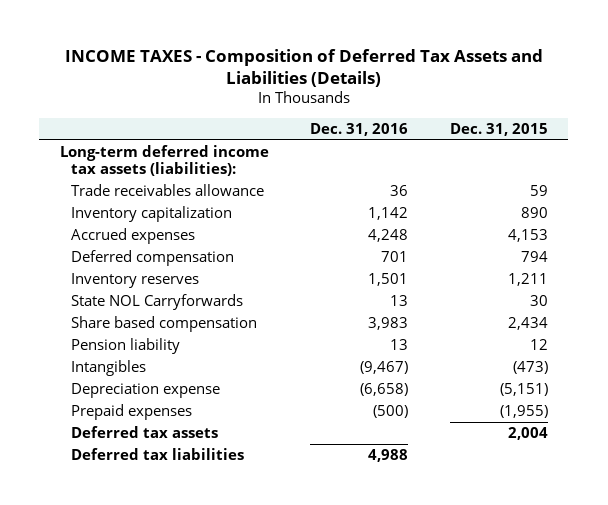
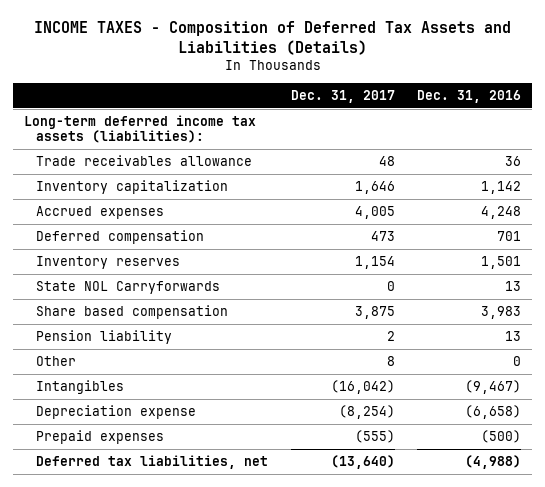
[449,123,548,137] Dec. 31, 2015 -> none
none -> [290,89,395,103] Dec. 31, 2017
none -> [36,356,77,367] Other
[70,426,218,439] Deferred tax assets -> none
[70,448,244,461] Deferred tax liabilities -> [36,455,269,470] Deferred tax liabilities, net
[368,449,409,463] 4,988 -> [465,455,522,470] (4,988)

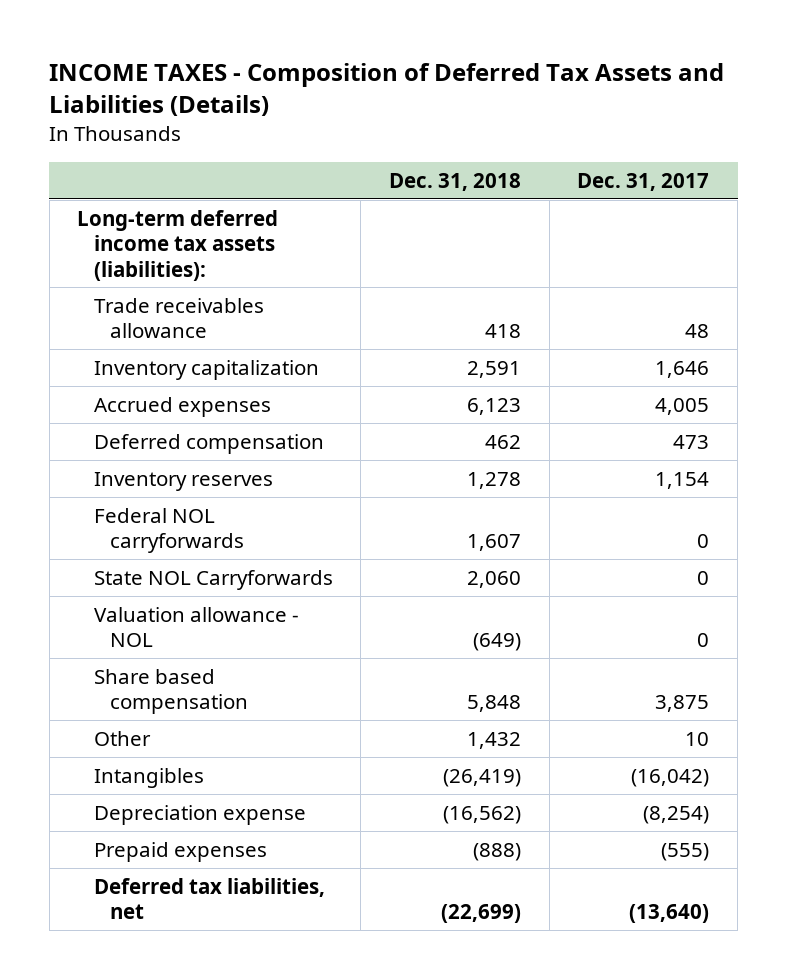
[417,89,522,103] Dec. 31, 2016 -> none
none -> [389,172,522,191] Dec. 31, 2018
none -> [93,507,245,554] Federal NOL carryforwards
none -> [93,606,299,648] Valuation allowance - NOL
[36,330,173,345] Pension liability -> none
[386,356,395,367] 8 -> [685,731,710,746] 10

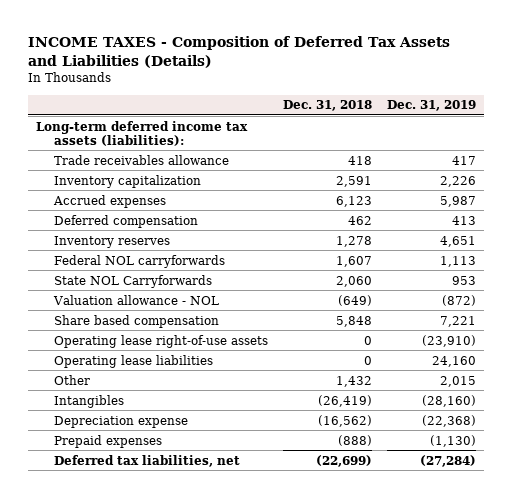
[577,172,710,191] Dec. 31, 2017 -> none
none -> [387,100,477,112] Dec. 31, 2019
none -> [54,334,269,348] Operating lease right-of-use assets
none -> [54,354,214,368] Operating lease liabilities

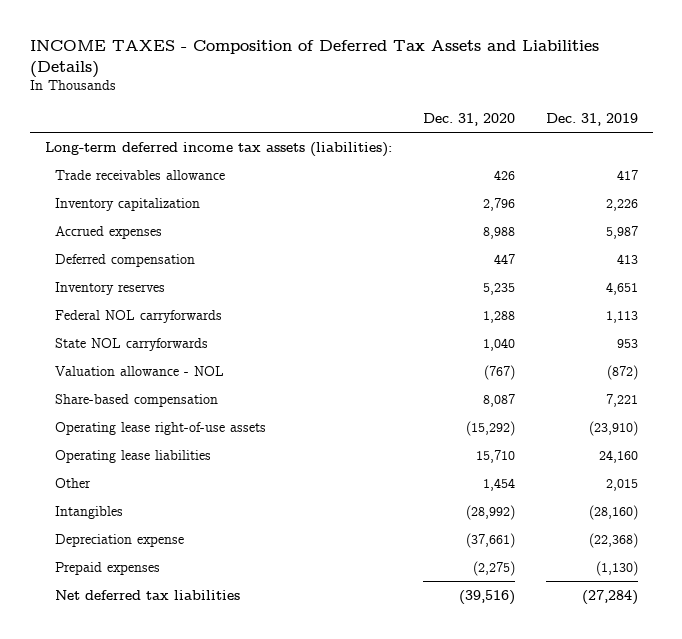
[283,100,373,112] Dec. 31, 2018 -> none
none -> [422,112,515,126] Dec. 31, 2020
[54,274,213,288] State NOL Carryforwards -> [55,337,209,351] State NOL carryforwards
[54,314,220,328] Share based compensation -> [55,393,219,407] Share-based compensation
[54,454,241,467] Deferred tax liabilities, net -> [55,589,241,600] Net deferred tax liabilities

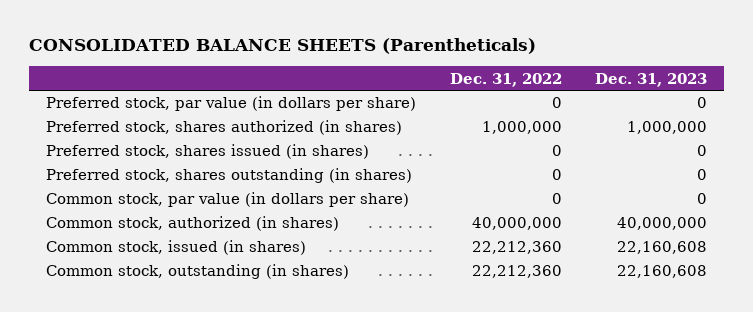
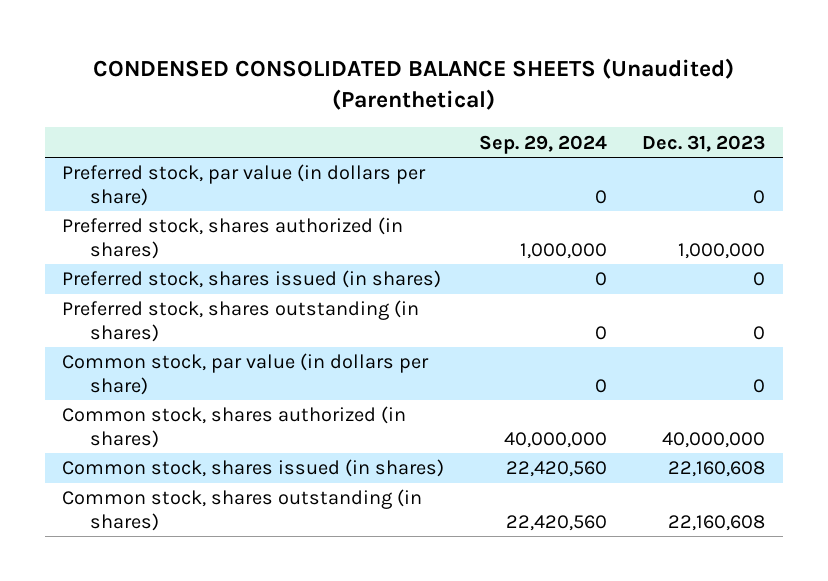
[28,38,536,55] CONSOLIDATED BALANCE SHEETS (Parentheticals) -> [92,57,734,111] CONDENSED CONSOLIDATED BALANCE SHEETS (Unaudited) (Parenthetical)
[449,72,562,87] Dec. 31, 2022 -> none
none -> [479,134,608,154] Sep. 29, 2024
[45,216,339,232] Common stock, authorized (in shares) -> [62,406,407,448] Common stock, shares authorized (in shares)
[45,240,306,256] Common stock, issued (in shares) -> [62,459,445,478] Common stock, shares issued (in shares)
[45,264,349,280] Common stock, outstanding (in shares) -> [62,489,423,531] Common stock, shares outstanding (in shares)

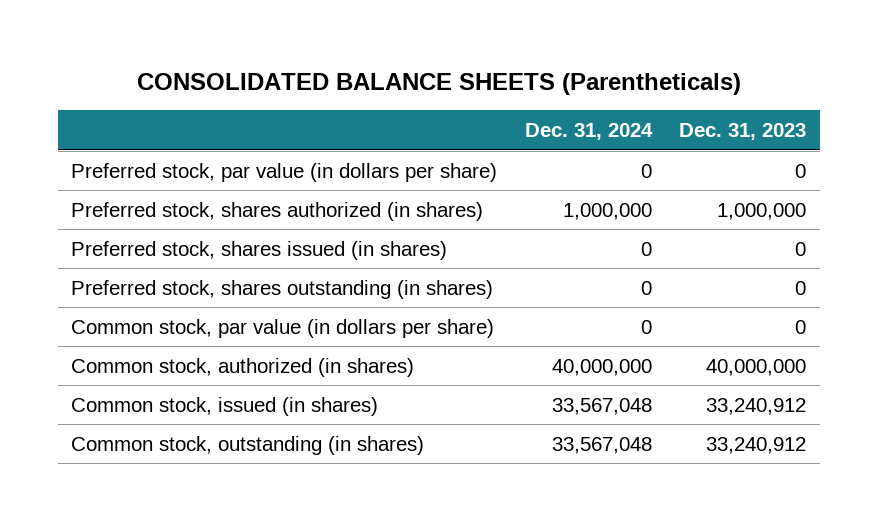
[92,57,734,111] CONDENSED CONSOLIDATED BALANCE SHEETS (Unaudited) (Parenthetical) -> [136,72,741,95] CONSOLIDATED BALANCE SHEETS (Parentheticals)
[479,134,608,154] Sep. 29, 2024 -> none
none -> [524,123,653,141] Dec. 31, 2024
[62,406,407,448] Common stock, shares authorized (in shares) -> [71,357,415,377] Common stock, authorized (in shares)
[62,459,445,478] Common stock, shares issued (in shares) -> [71,396,379,416] Common stock, issued (in shares)
[668,461,766,478] 22,160,608 -> [705,397,806,415] 33,240,912
[62,489,423,531] Common stock, shares outstanding (in shares) -> [71,435,425,455] Common stock, outstanding (in shares)
[668,514,766,531] 22,160,608 -> [705,436,806,454] 33,240,912

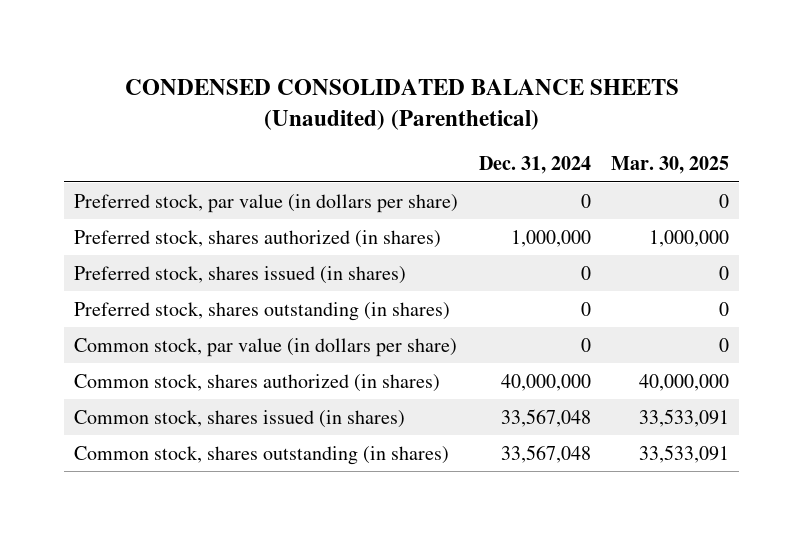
[136,72,741,95] CONSOLIDATED BALANCE SHEETS (Parentheticals) -> [124,78,679,130] CONDENSED CONSOLIDATED BALANCE SHEETS (Unaudited) (Parenthetical)
[678,123,806,141] Dec. 31, 2023 -> none
none -> [610,156,729,175] Mar. 30, 2025
[71,357,415,377] Common stock, authorized (in shares) -> [74,373,441,392] Common stock, shares authorized (in shares)
[71,396,379,416] Common stock, issued (in shares) -> [74,409,406,428] Common stock, shares issued (in shares)
[71,435,425,455] Common stock, outstanding (in shares) -> [74,445,450,465] Common stock, shares outstanding (in shares)

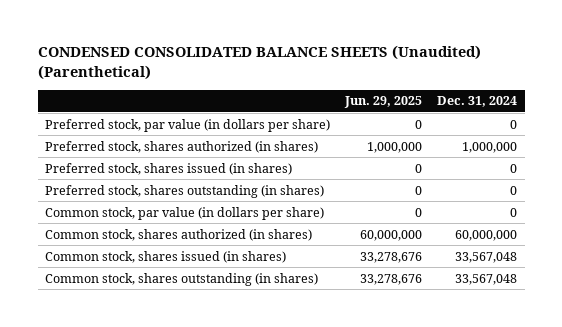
[610,156,729,175] Mar. 30, 2025 -> none
none -> [344,96,423,109] Jun. 29, 2025
[500,373,591,391] 40,000,000 -> [455,229,518,241] 60,000,000

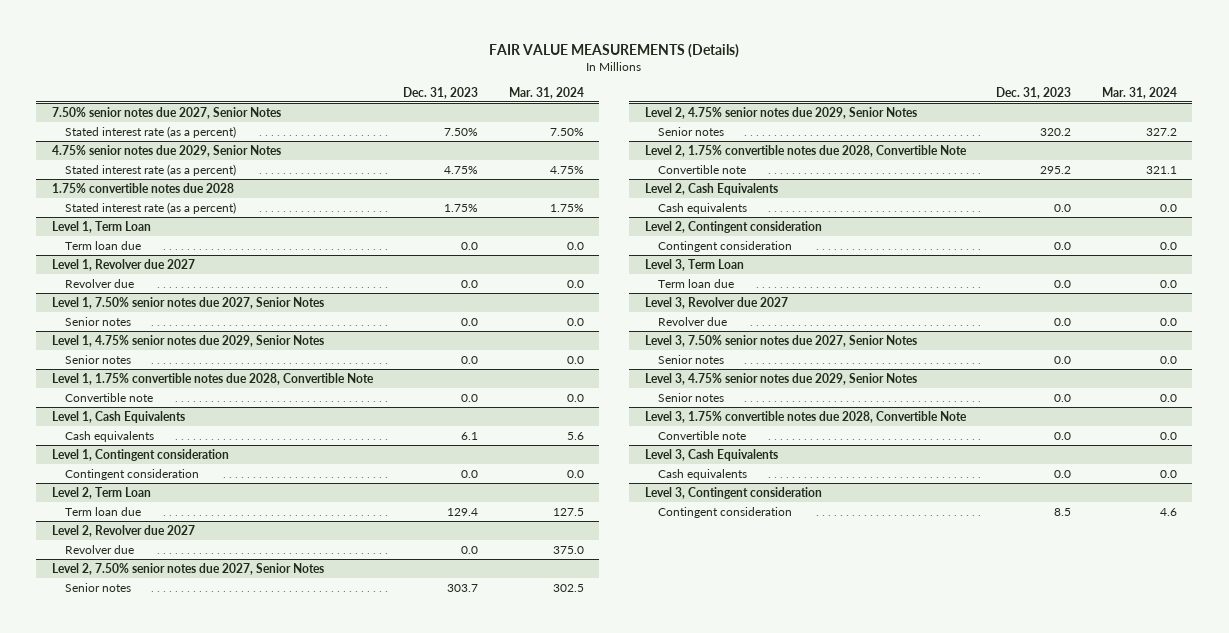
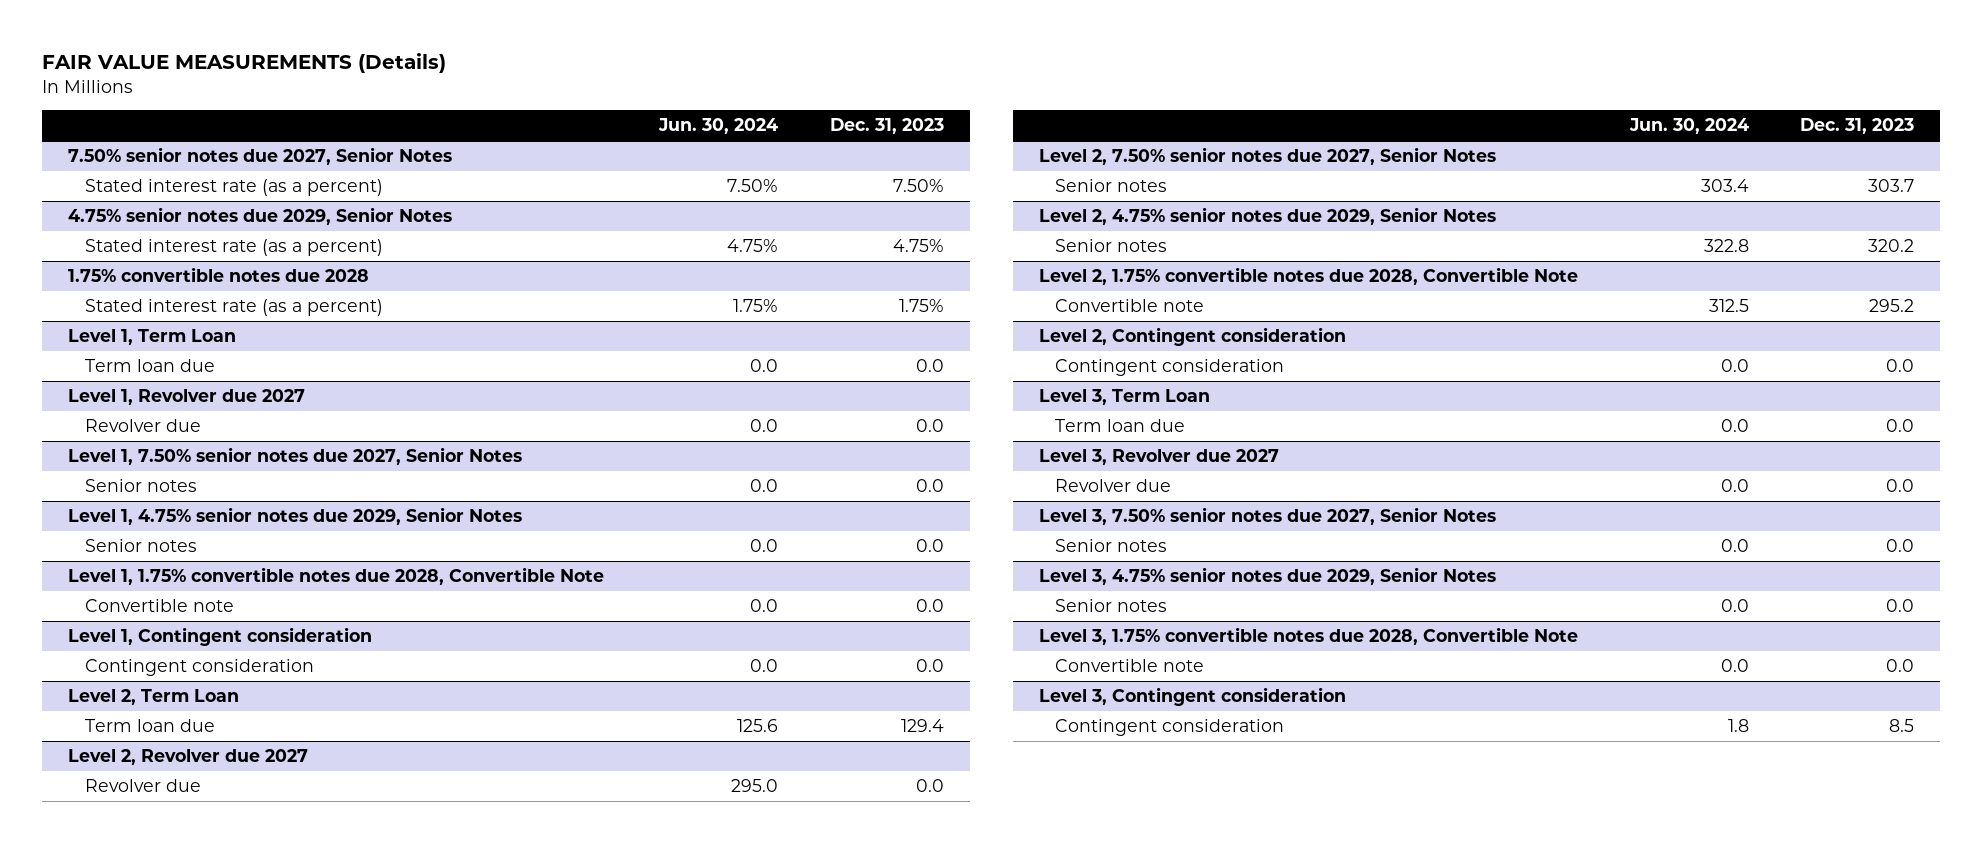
[509,86,585,99] Mar. 31, 2024 -> none
none -> [658,118,779,135] Jun. 30, 2024
[51,410,185,423] Level 1, Cash Equivalents -> none
[64,430,154,442] Cash equivalents -> none
[644,182,778,195] Level 2, Cash Equivalents -> none
[657,202,747,214] Cash equivalents -> none
[644,448,778,461] Level 3, Cash Equivalents -> none
[657,468,747,480] Cash equivalents -> none

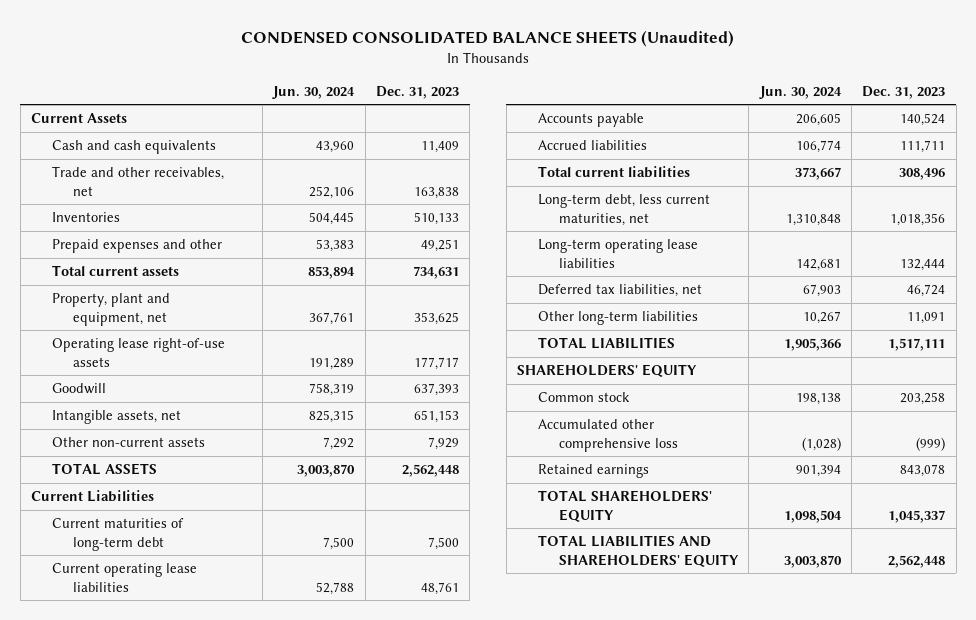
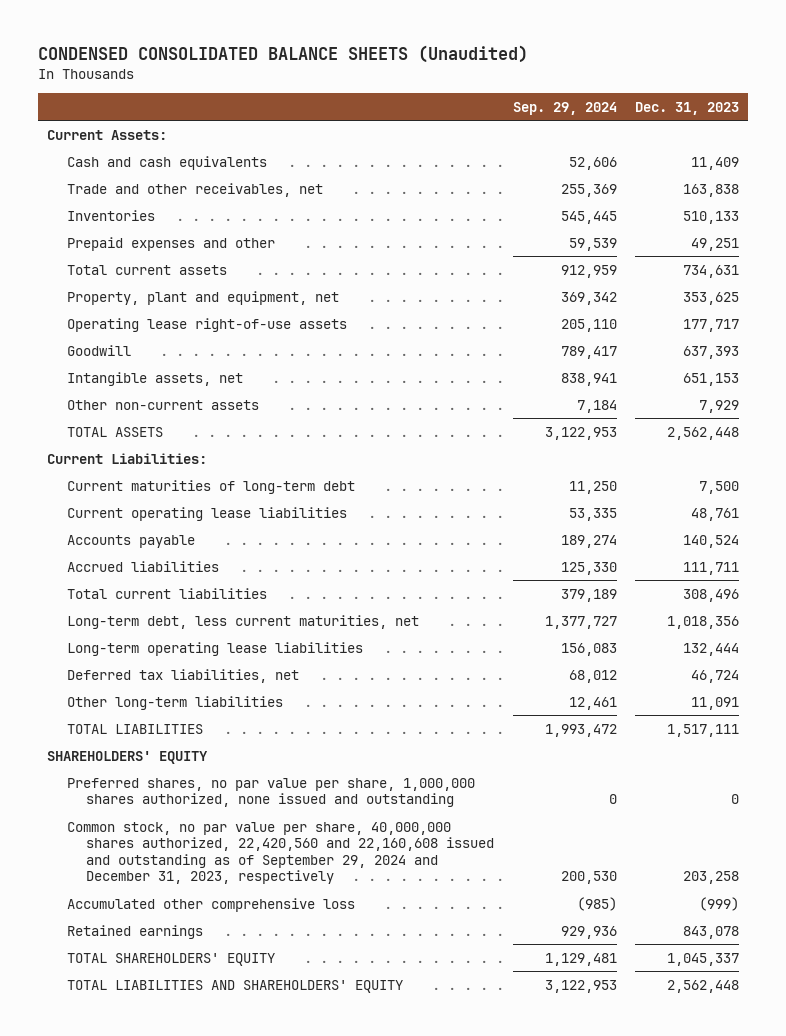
[272,85,356,99] Jun. 30, 2024 -> none
none -> [512,101,617,115] Sep. 29, 2024
[31,113,128,124] Current Assets -> [47,129,168,140] Current Assets:
[31,490,155,503] Current Liabilities -> [47,452,208,464] Current Liabilities:
none -> [66,777,475,808] Preferred shares, no par value per share, 1,000,000 shares authorized, none issued and outstanding
[538,392,631,403] Common stock -> [66,821,495,885] Common stock, no par value per share, 40,000,000 shares authorized, 22,420,560 and 22,160,608 issued and outstanding as of September 29, 2024 and December 31, 2023, respectively

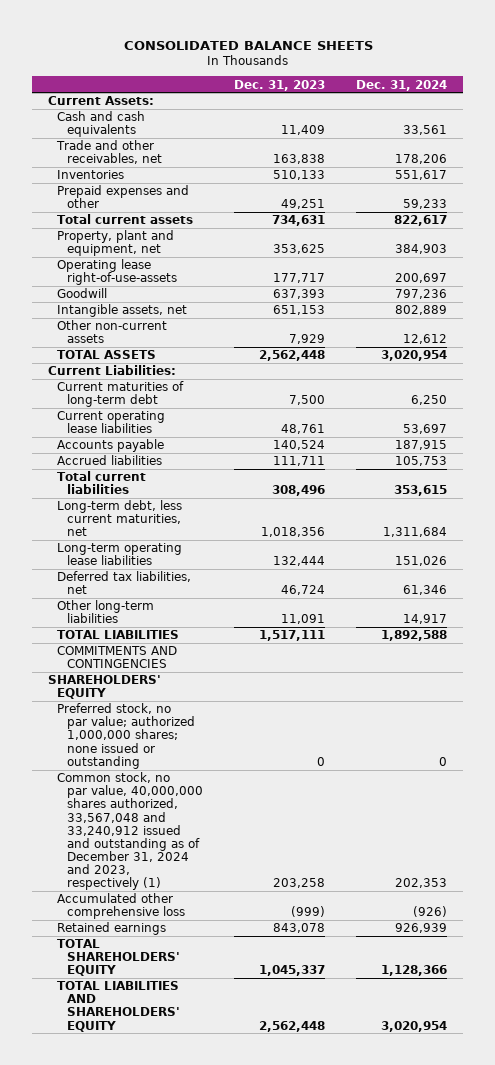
[37,44,528,63] CONDENSED CONSOLIDATED BALANCE SHEETS (Unaudited) -> [123,40,373,50] CONSOLIDATED BALANCE SHEETS
[512,101,617,115] Sep. 29, 2024 -> none
none -> [356,79,448,91] Dec. 31, 2024
[66,317,347,332] Operating lease right-of-use assets -> [57,259,177,286] Operating lease right-of-use-assets
none -> [57,646,178,669] COMMITMENTS AND CONTINGENCIES
[66,777,475,808] Preferred shares, no par value per share, 1,000,000 shares authorized, none issued and outstanding -> [57,703,195,769] Preferred stock, no par value; authorized 1,000,000 shares; none issued or outstanding
[66,821,495,885] Common stock, no par value per share, 40,000,000 shares authorized, 22,420,560 and 22,160,608 issued and outstanding as of September 29, 2024 and December 31, 2023, respectively -> [57,772,203,891] Common stock, no par value, 40,000,000 shares authorized, 33,567,048 and 33,240,912 issued and outstanding as of December 31, 2024 and 2023, respectively (1)

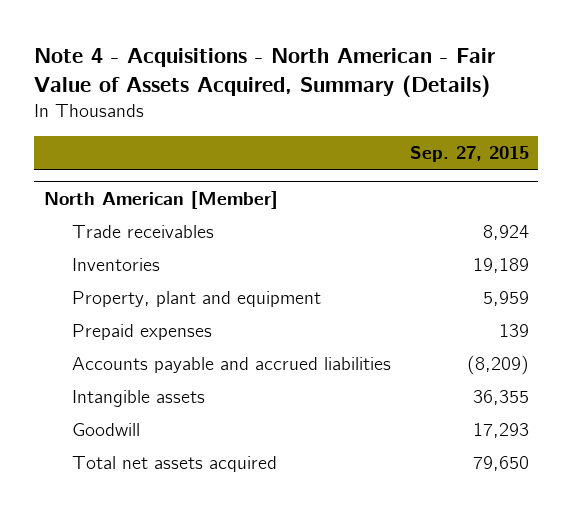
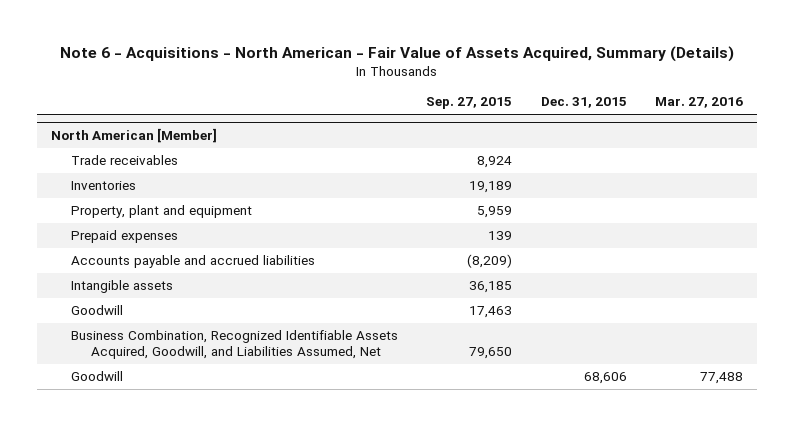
[34,48,496,98] Note 4 - Acquisitions - North American - Fair Value of Assets Acquired, Summary (Details) -> [60,45,735,62] Note 6 - Acquisitions - North American - Fair Value of Assets Acquired, Summary (Details)
none -> [540,97,627,109] Dec. 31, 2015
none -> [654,97,743,109] Mar. 27, 2016
[472,390,529,406] 36,355 -> [469,281,513,294] 36,185
[472,423,529,439] 17,293 -> [469,306,513,319] 17,463
[71,456,277,473] Total net assets acquired -> [70,330,398,360] Business Combination, Recognized Identifiable Assets Acquired, Goodwill, and Liabilities Assumed, Net
none -> [70,371,123,382] Goodwill

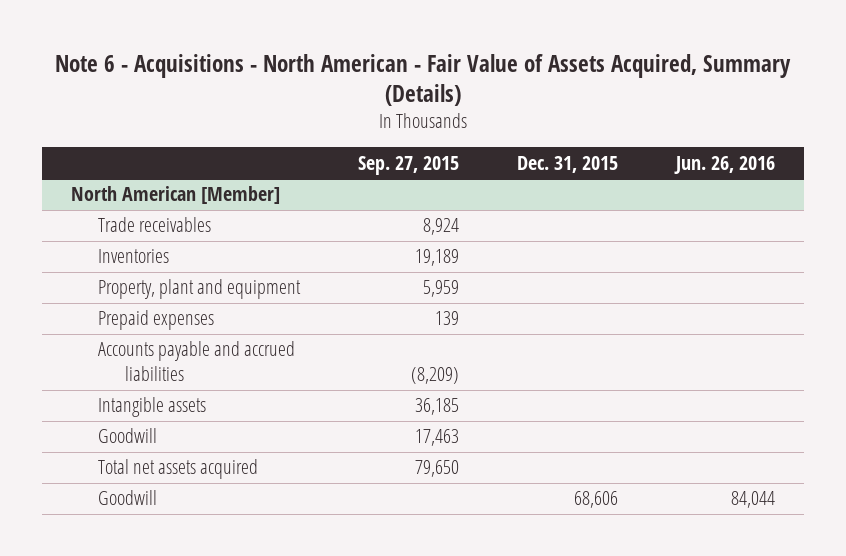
[654,97,743,109] Mar. 27, 2016 -> none
none -> [674,155,776,174] Jun. 26, 2016
[70,330,398,360] Business Combination, Recognized Identifiable Assets Acquired, Goodwill, and Liabilities Assumed, Net -> [98,459,259,480] Total net assets acquired

